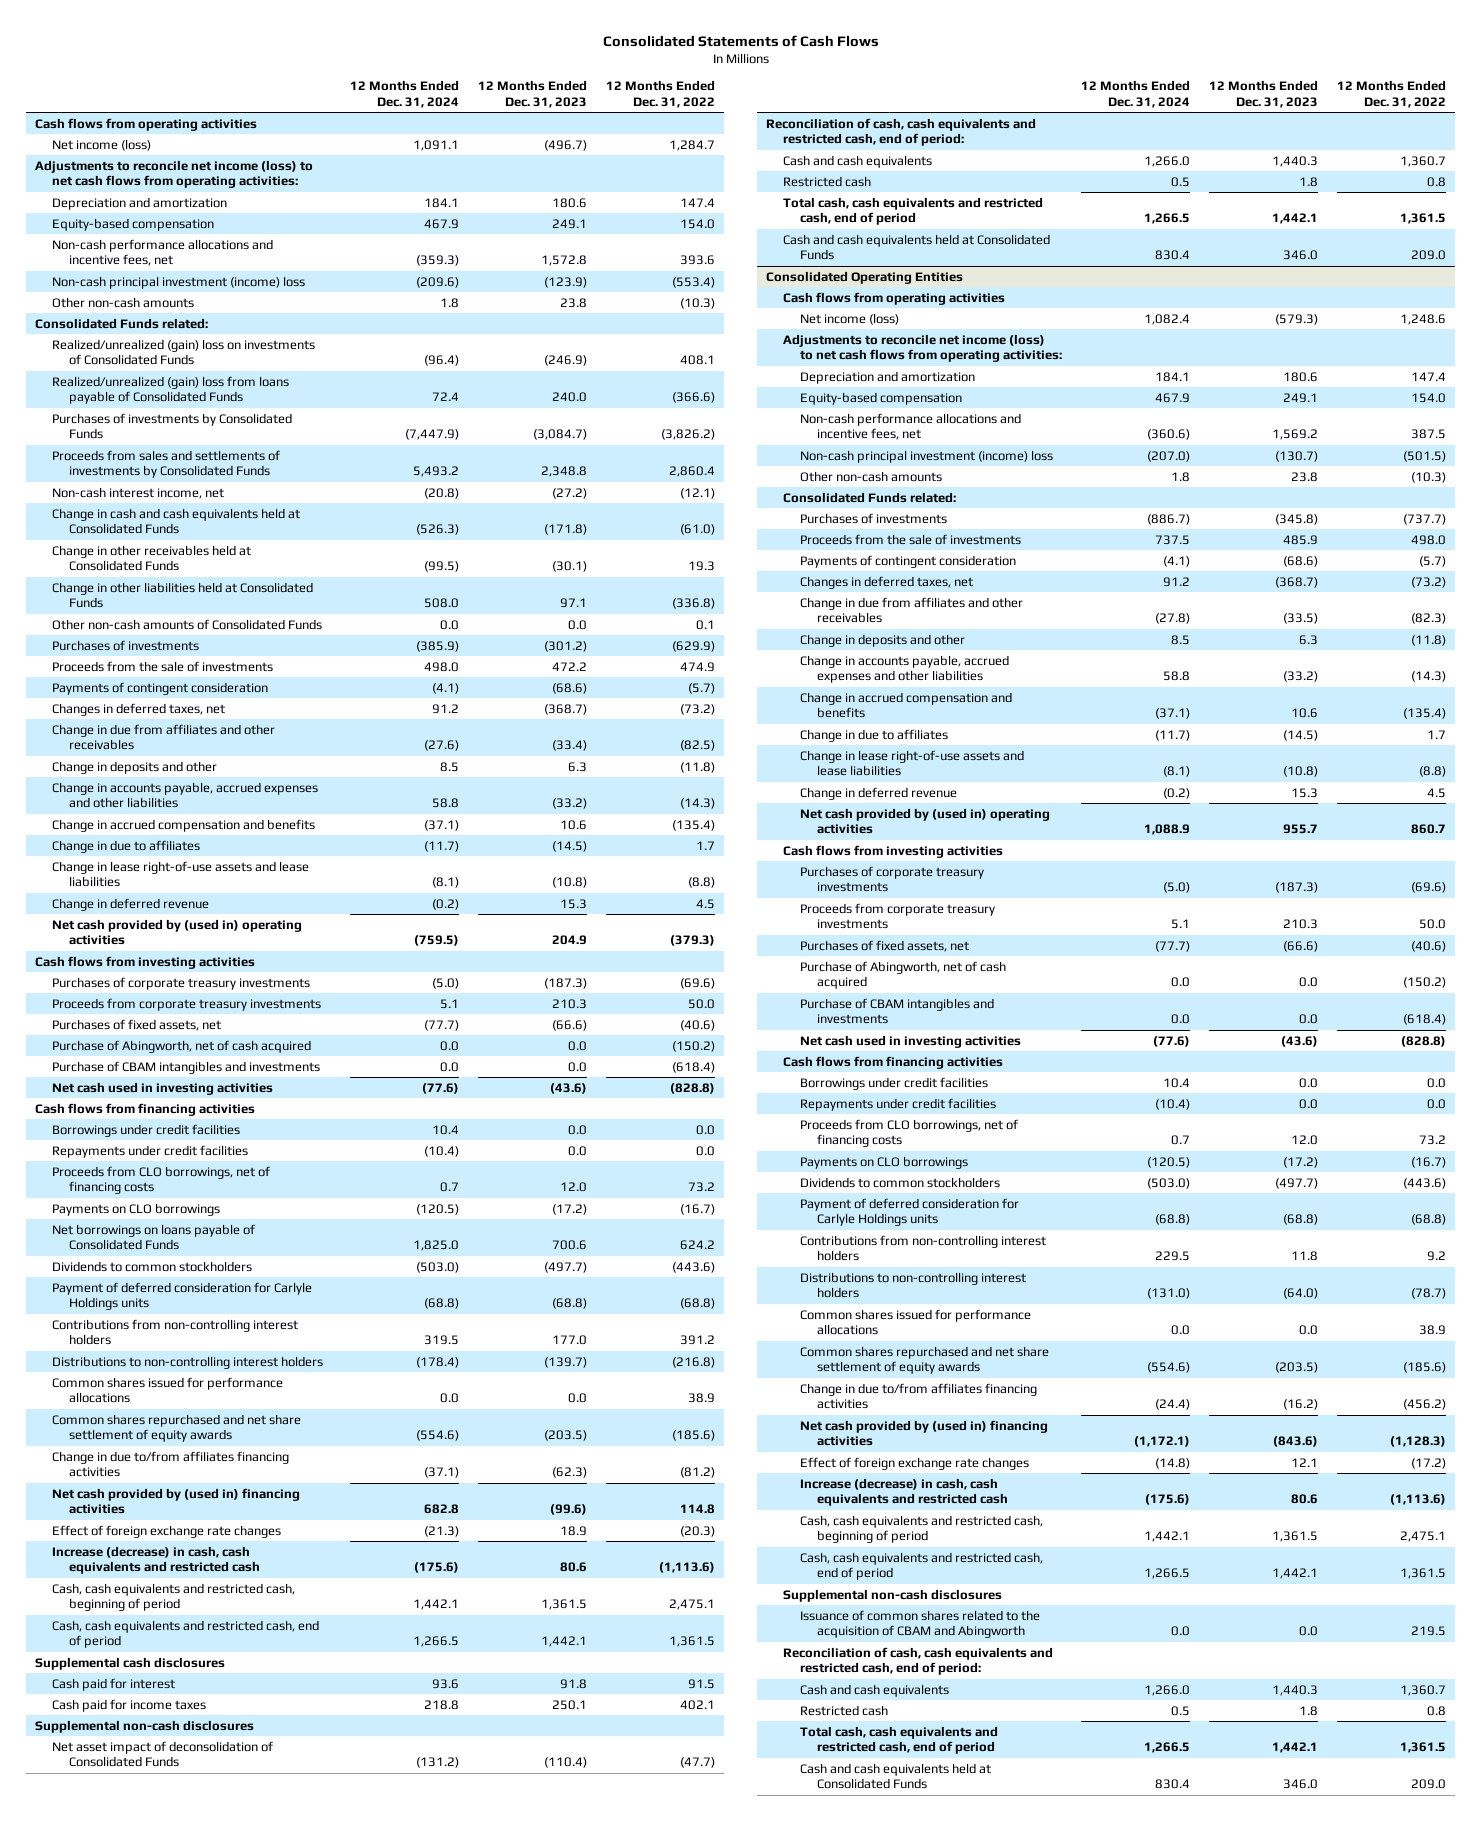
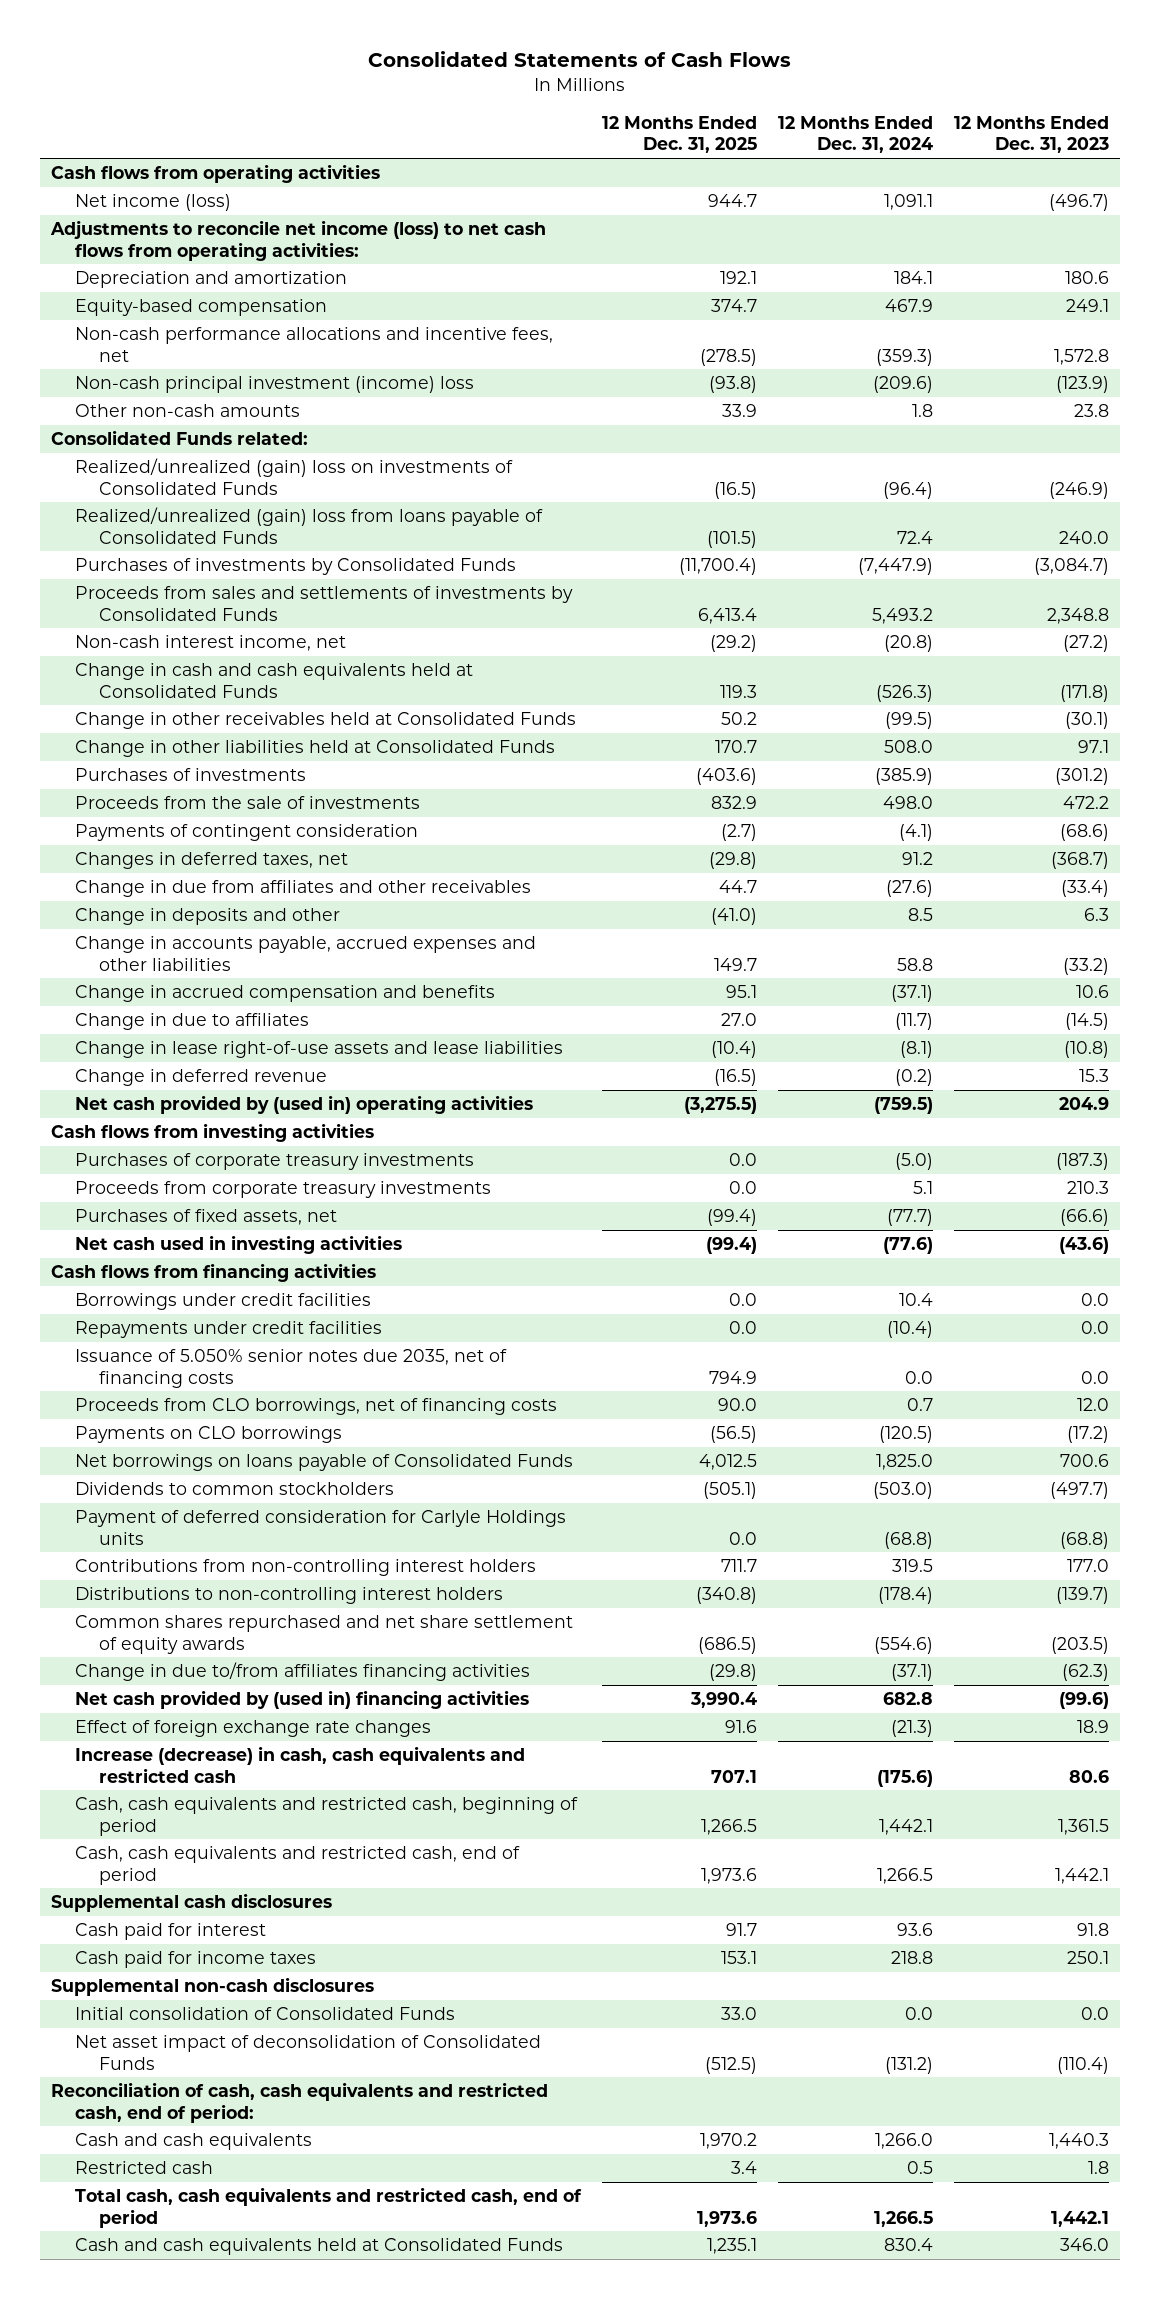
[606,80,716,108] 12 Months Ended Dec. 31, 2022 -> none
none -> [601,116,757,154] 12 Months Ended Dec. 31, 2025
[52,618,323,630] Other non-cash amounts of Consolidated Funds -> none
[52,1039,312,1053] Purchase of Abingworth, net of cash acquired -> none
[52,1060,321,1074] Purchase of CBAM intangibles and investments -> none
none -> [74,1349,507,1388] Issuance of 5.050% senior notes due 2035, net of financing costs
[52,1376,284,1403] Common shares issued for performance allocations -> none
none -> [74,2007,455,2021] Initial consolidation of Consolidated Funds
[765,270,963,284] Consolidated Operating Entities -> none
[783,291,1006,305] Cash flows from operating activities -> none
[800,312,900,325] Net income (loss) -> none
[783,333,1063,362] Adjustments to reconcile net income (loss) to net cash flows from operating activities: -> none
[800,370,976,384] Depreciation and amortization -> none
[800,391,963,405] Equity-based compensation -> none
[800,412,1022,440] Non-cash performance allocations and incentive fees, net -> none
[800,449,1054,463] Non-cash principal investment (income) loss -> none
[800,470,943,482] Other non-cash amounts -> none
[783,491,957,503] Consolidated Funds related: -> none
[800,512,948,524] Purchases of investments -> none
[800,533,1022,545] Proceeds from the sale of investments -> none
[800,554,1017,568] Payments of contingent consideration -> none
[800,575,974,589] Changes in deferred taxes, net -> none
[800,596,1024,623] Change in due from affiliates and other receivables -> none
[800,633,966,647] Change in deposits and other -> none
[800,654,1010,683] Change in accounts payable, accrued expenses and other liabilities -> none
[800,691,1013,718] Change in accrued compensation and benefits -> none
[800,728,949,742] Change in due to affiliates -> none
[800,749,1025,776] Change in lease right-of-use assets and lease liabilities -> none
[800,786,958,800] Change in deferred revenue -> none
[800,807,1051,834] Net cash provided by (used in) operating activities -> none
[783,844,1004,858] Cash flows from investing activities -> none
[800,865,985,892] Purchases of corporate treasury investments -> none
[800,902,996,929] Proceeds from corporate treasury investments -> none
[800,939,970,952] Purchases of fixed assets, net -> none
[800,960,1007,989] Purchase of Abingworth, net of cash acquired -> none
[800,997,995,1024] Purchase of CBAM intangibles and investments -> none
[800,1034,1022,1048] Net cash used in investing activities -> none
[783,1055,1004,1069] Cash flows from financing activities -> none
[800,1076,989,1090] Borrowings under credit facilities -> none
[800,1097,997,1111] Repayments under credit facilities -> none
[800,1118,1019,1147] Proceeds from CLO borrowings, net of financing costs -> none
[800,1155,969,1169] Payments on CLO borrowings -> none
[800,1176,1001,1188] Dividends to common stockholders -> none
[800,1197,1020,1226] Payment of deferred consideration for Carlyle Holdings units -> none
[800,1234,1047,1261] Contributions from non-controlling interest holders -> none
[800,1271,1027,1298] Distributions to non-controlling interest holders -> none
[800,1308,1032,1335] Common shares issued for performance allocations -> none
[800,1345,1050,1374] Common shares repurchased and net share settlement of equity awards -> none
[800,1382,1038,1409] Change in due to/from affiliates financing activities -> none
[800,1419,1049,1446] Net cash provided by (used in) financing activities -> none
[800,1456,1030,1470] Effect of foreign exchange rate changes -> none
[800,1477,1009,1506] Increase (decrease) in cash, cash equivalents and restricted cash -> none
[800,1514,1044,1543] Cash, cash equivalents and restricted cash, beginning of period -> none
[800,1551,1044,1580] Cash, cash equivalents and restricted cash, end of period -> none
[783,1588,1003,1602] Supplemental non-cash disclosures -> none
[800,1609,1041,1638] Issuance of common shares related to the acquisition of CBAM and Abingworth -> none
[783,1646,1054,1675] Reconciliation of cash, cash equivalents and restricted cash, end of period: -> none
[800,1683,950,1697] Cash and cash equivalents -> none
[800,1704,889,1716] Restricted cash -> none
[800,1725,999,1754] Total cash, cash equivalents and restricted cash, end of period -> none
[800,1762,992,1789] Cash and cash equivalents held at Consolidated Funds -> none

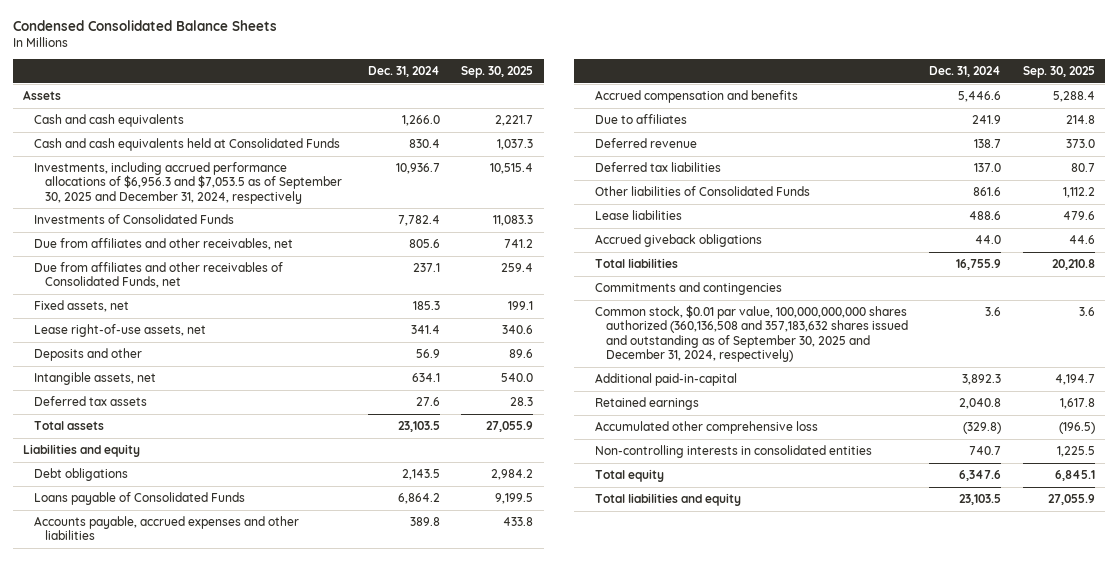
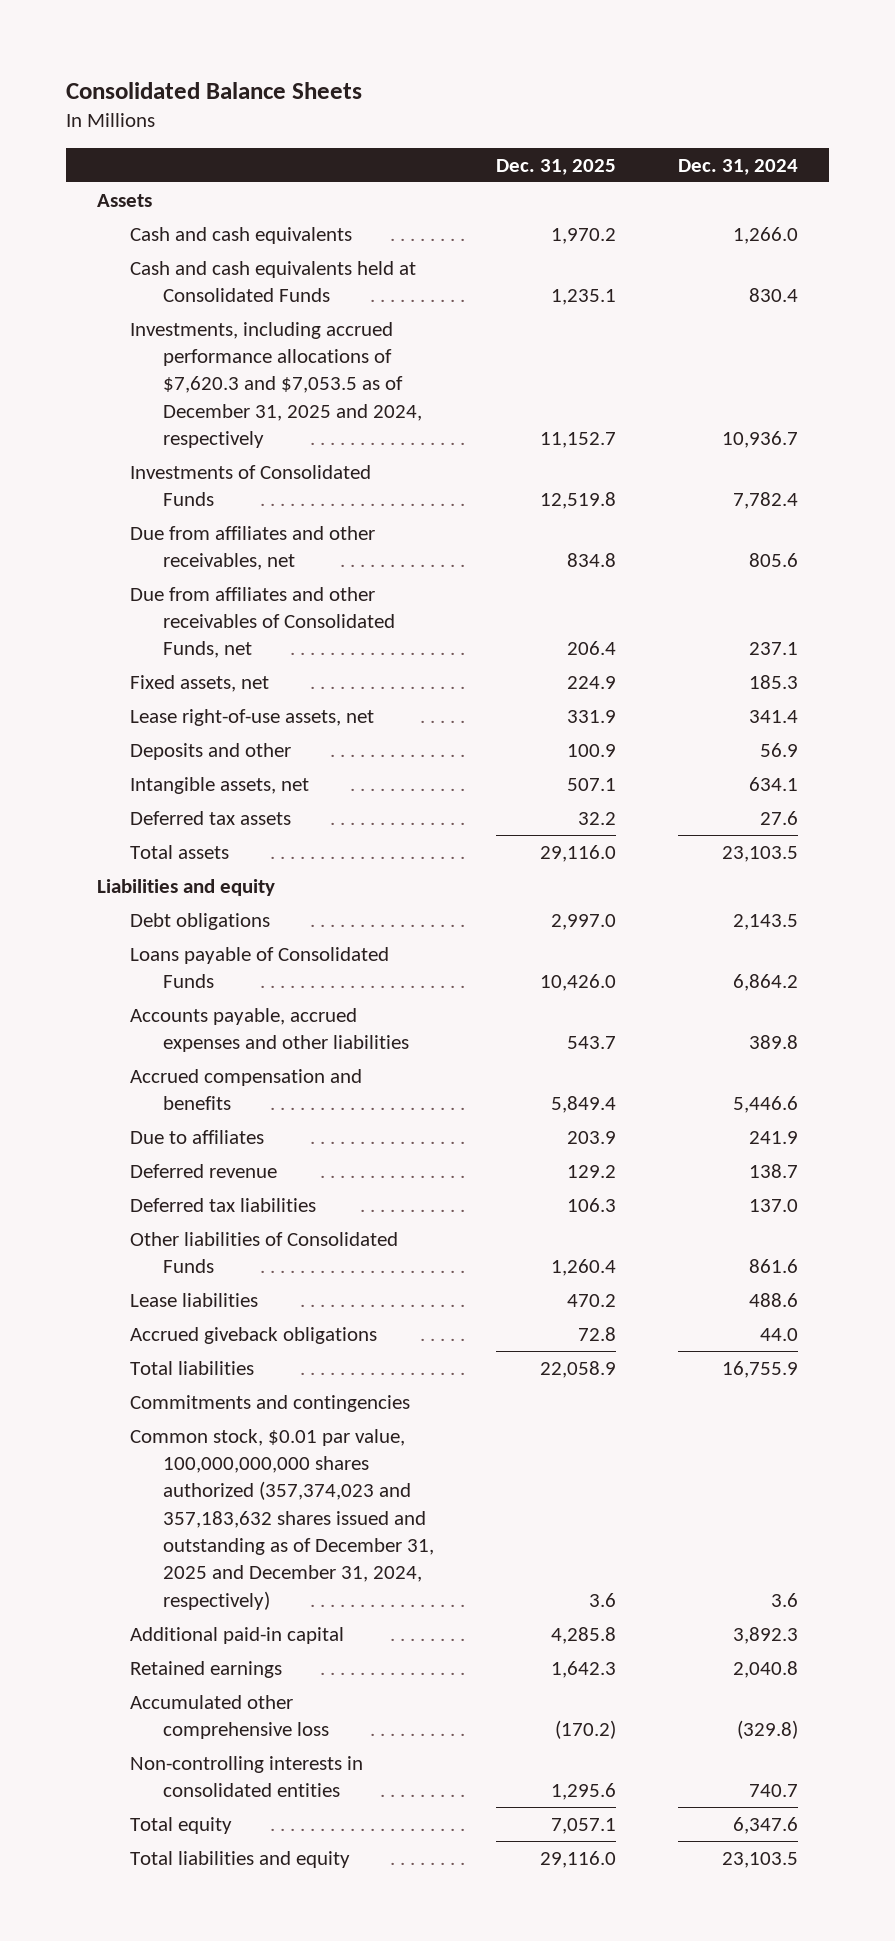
[12,20,277,32] Condensed Consolidated Balance Sheets -> [66,81,363,99] Consolidated Balance Sheets
[461,66,534,79] Sep. 30, 2025 -> none
none -> [495,159,616,176] Dec. 31, 2025
[33,162,342,204] Investments, including accrued performance allocations of $6,956.3 and $7,053.5 as of September 30, 2025 and December 31, 2024, respectively -> [130,321,423,449] Investments, including accrued performance allocations of $7,620.3 and $7,053.5 as of December 31, 2025 and 2024, respectively
[595,305,908,363] Common stock, $0.01 par value, 100,000,000,000 shares authorized (360,136,508 and 357,183,632 shares issued and outstanding as of September 30, 2025 and December 31, 2024, respectively) -> [130,1428,435,1610] Common stock, $0.01 par value, 100,000,000,000 shares authorized (357,374,023 and 357,183,632 shares issued and outstanding as of December 31, 2025 and December 31, 2024, respectively)
[595,373,738,387] Additional paid-in-capital -> [130,1626,345,1644] Additional paid-in capital

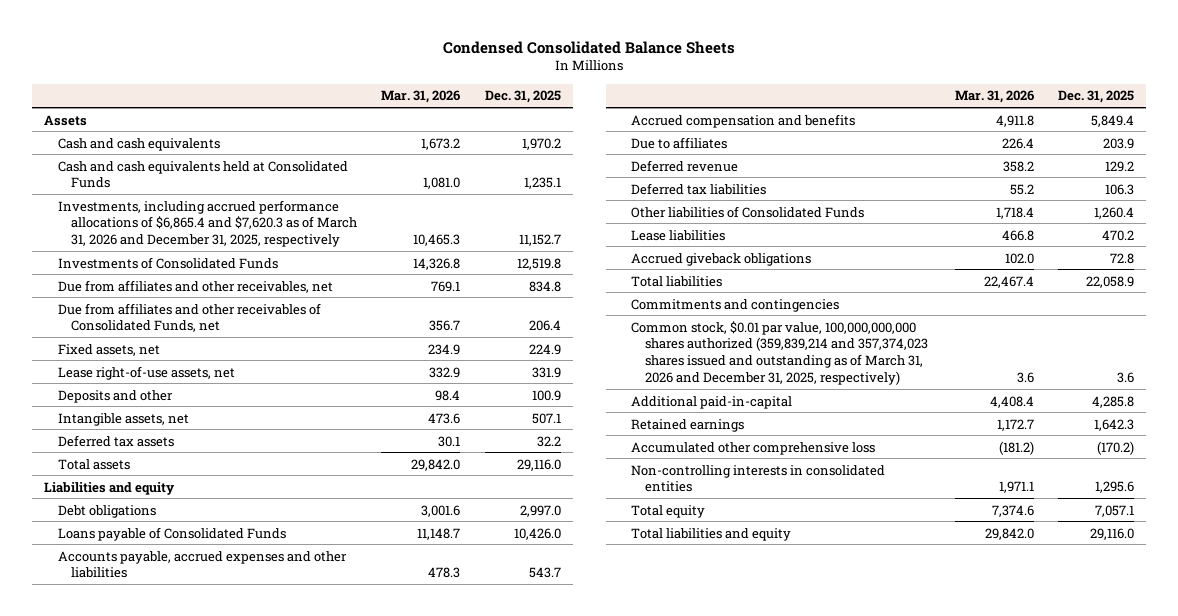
[66,81,363,99] Consolidated Balance Sheets -> [443,40,736,54] Condensed Consolidated Balance Sheets
[677,159,798,176] Dec. 31, 2024 -> none
none -> [381,90,461,104] Mar. 31, 2026
[130,321,423,449] Investments, including accrued performance allocations of $7,620.3 and $7,053.5 as of December 31, 2025 and 2024, respectively -> [57,199,358,248] Investments, including accrued performance allocations of $6,865.4 and $7,620.3 as of March 31, 2026 and December 31, 2025, respectively
[130,1428,435,1610] Common stock, $0.01 par value, 100,000,000,000 shares authorized (357,374,023 and 357,183,632 shares issued and outstanding as of December 31, 2025 and December 31, 2024, respectively) -> [631,320,928,385] Common stock, $0.01 par value, 100,000,000,000 shares authorized (359,839,214 and 357,374,023 shares issued and outstanding as of March 31, 2026 and December 31, 2025, respectively)
[130,1626,345,1644] Additional paid-in capital -> [631,395,793,409] Additional paid-in-capital

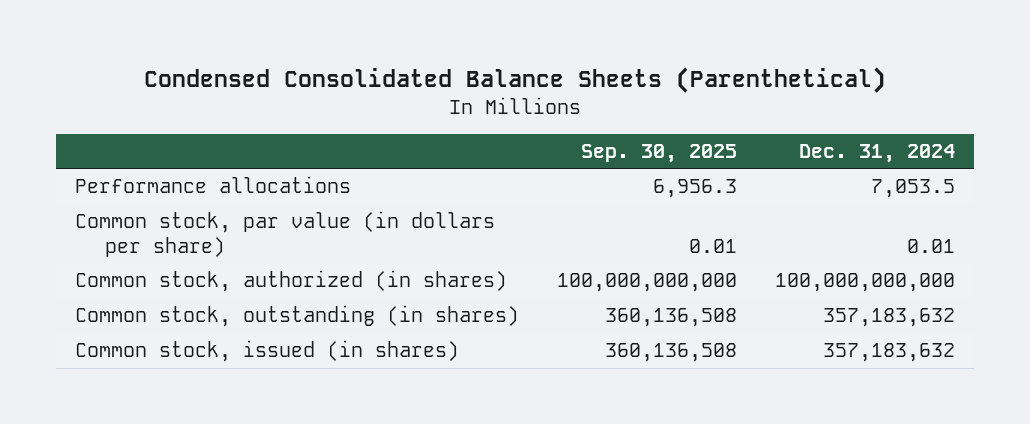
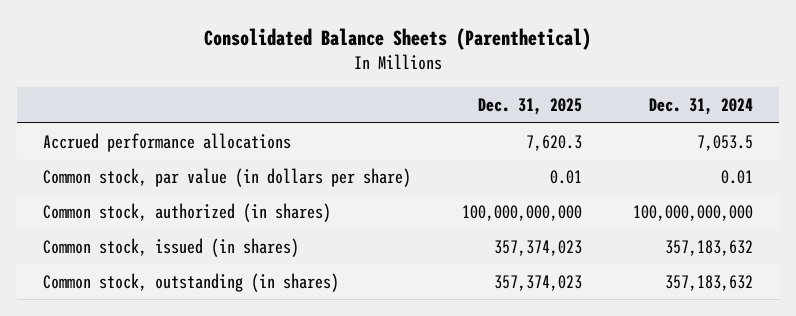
[143,66,886,93] Condensed Consolidated Balance Sheets (Parenthetical) -> [203,28,591,51] Consolidated Balance Sheets (Parenthetical)
[580,144,737,164] Sep. 30, 2025 -> none
none -> [477,98,582,116] Dec. 31, 2025
[74,176,351,194] Performance allocations -> [42,133,291,153] Accrued performance allocations
[74,305,519,328] Common stock, outstanding (in shares) -> [42,273,339,293] Common stock, outstanding (in shares)

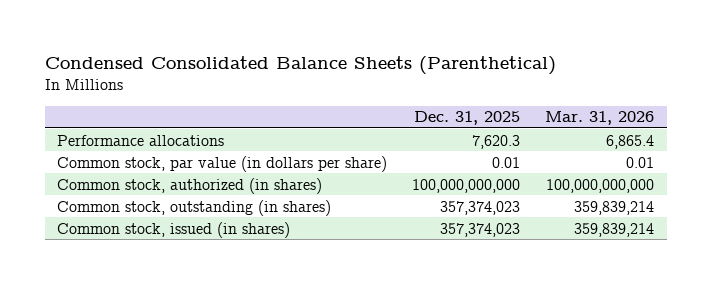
[203,28,591,51] Consolidated Balance Sheets (Parenthetical) -> [44,56,556,76] Condensed Consolidated Balance Sheets (Parenthetical)
[649,98,754,116] Dec. 31, 2024 -> none
none -> [545,111,655,126] Mar. 31, 2026
[42,133,291,153] Accrued performance allocations -> [57,134,225,146] Performance allocations
[42,238,299,258] Common stock, issued (in shares) -> [57,221,291,238] Common stock, issued (in shares)

